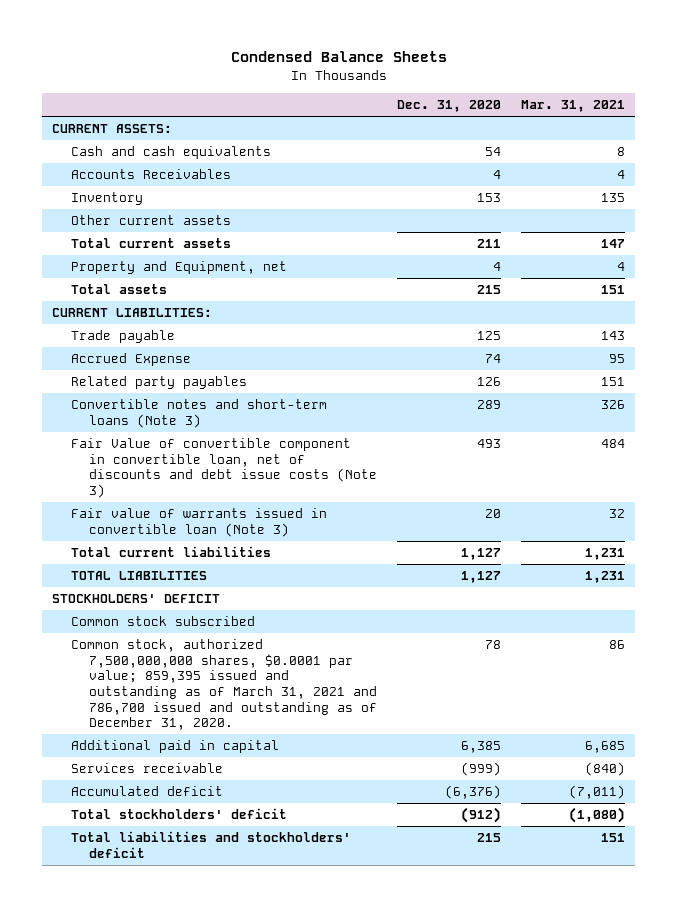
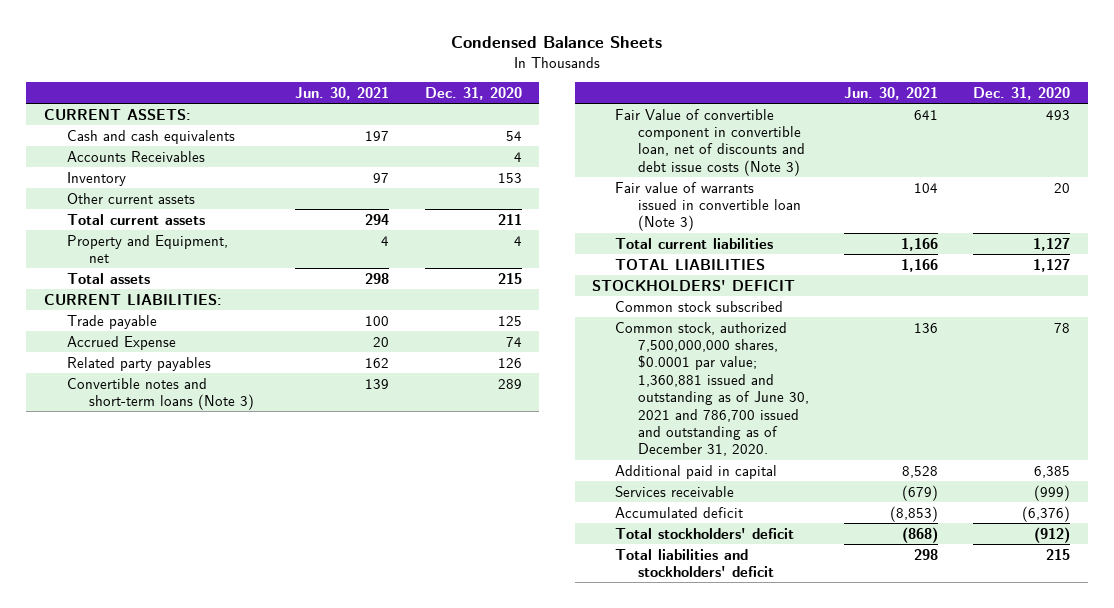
[521,100,626,113] Mar. 31, 2021 -> none
none -> [295,86,390,100] Jun. 30, 2021
[70,639,378,731] Common stock, authorized 7,500,000,000 shares, $0.0001 par value; 859,395 issued and outstanding as of March 31, 2021 and 786,700 issued and outstanding as of December 31, 2020. -> [615,321,810,457] Common stock, authorized 7,500,000,000 shares, $0.0001 par value; 1,360,881 issued and outstanding as of June 30, 2021 and 786,700 issued and outstanding as of December 31, 2020.

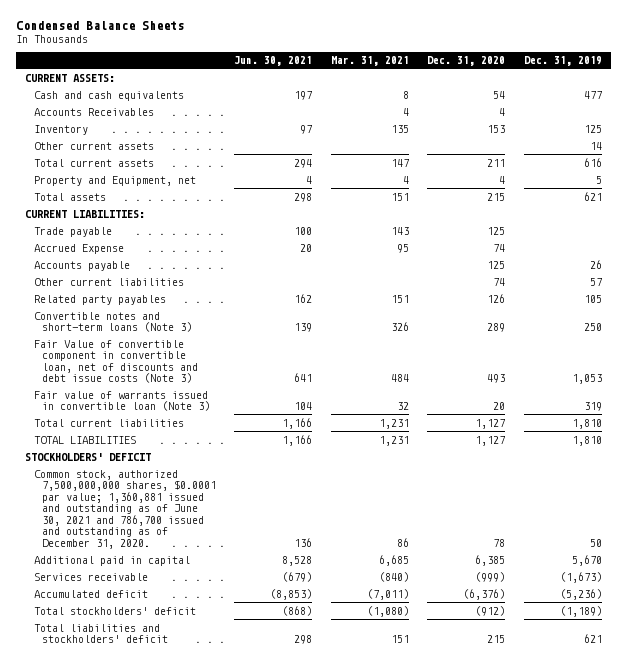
none -> [330,56,409,67] Mar. 31, 2021
none -> [523,56,602,67] Dec. 31, 2019
none -> [33,260,130,271] Accounts payable
none -> [33,277,184,286] Other current liabilities
[615,300,784,312] Common stock subscribed -> none

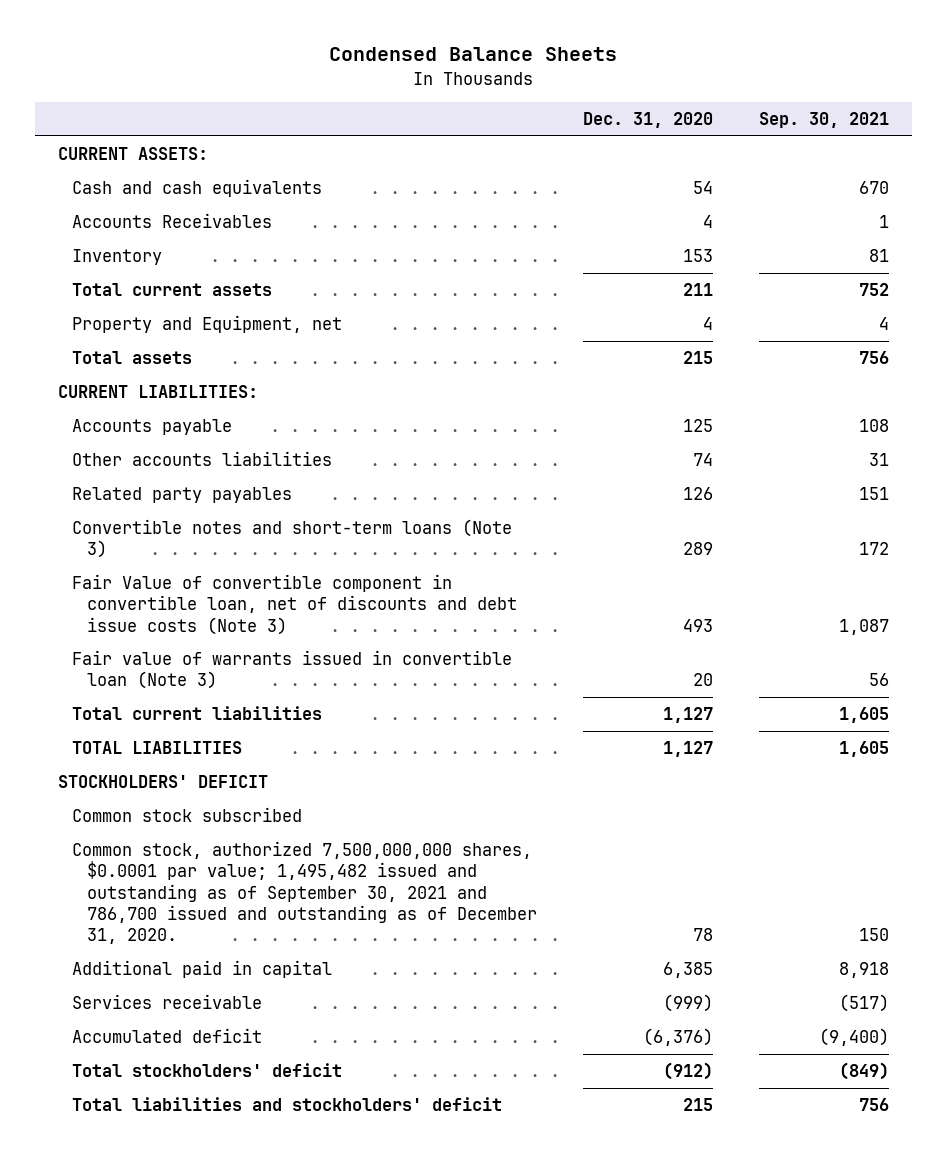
[234,56,313,67] Jun. 30, 2021 -> none
[330,56,409,67] Mar. 31, 2021 -> none
[523,56,602,67] Dec. 31, 2019 -> none
none -> [758,112,889,129] Sep. 30, 2021
[33,141,154,150] Other current assets -> none
[33,226,112,237] Trade payable -> none
[33,243,124,254] Accrued Expense -> none
[33,277,184,286] Other current liabilities -> [72,451,333,467] Other accounts liabilities
none -> [72,807,303,823] Common stock subscribed
[33,469,217,549] Common stock, authorized 7,500,000,000 shares, $0.0001 par value; 1,360,881 issued and outstanding as of June 30, 2021 and 786,700 issued and outstanding as of December 31, 2020. -> [72,841,537,944] Common stock, authorized 7,500,000,000 shares, $0.0001 par value; 1,495,482 issued and outstanding as of September 30, 2021 and 786,700 issued and outstanding as of December 31, 2020.

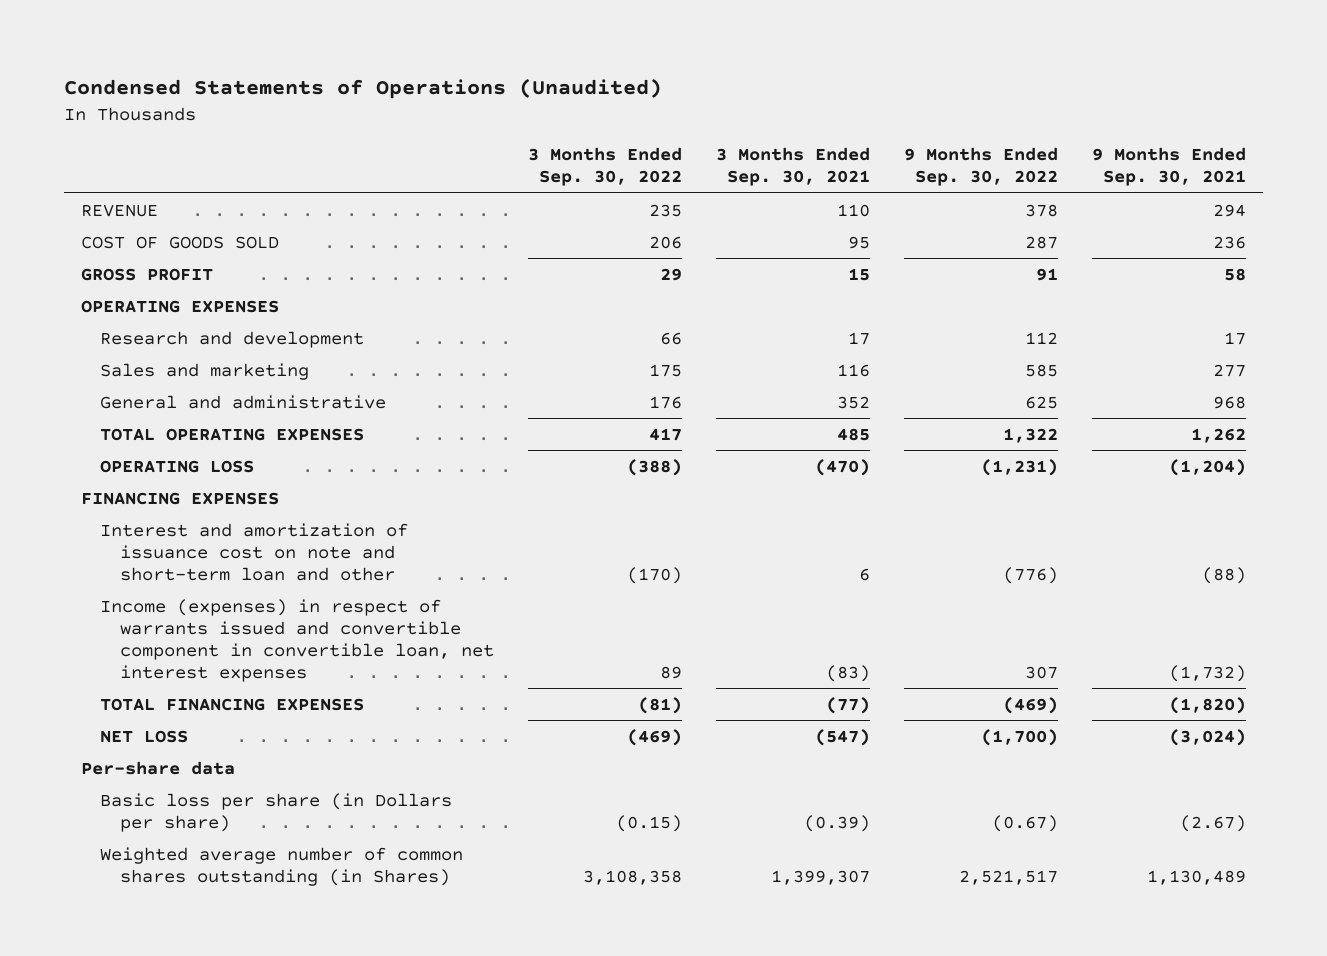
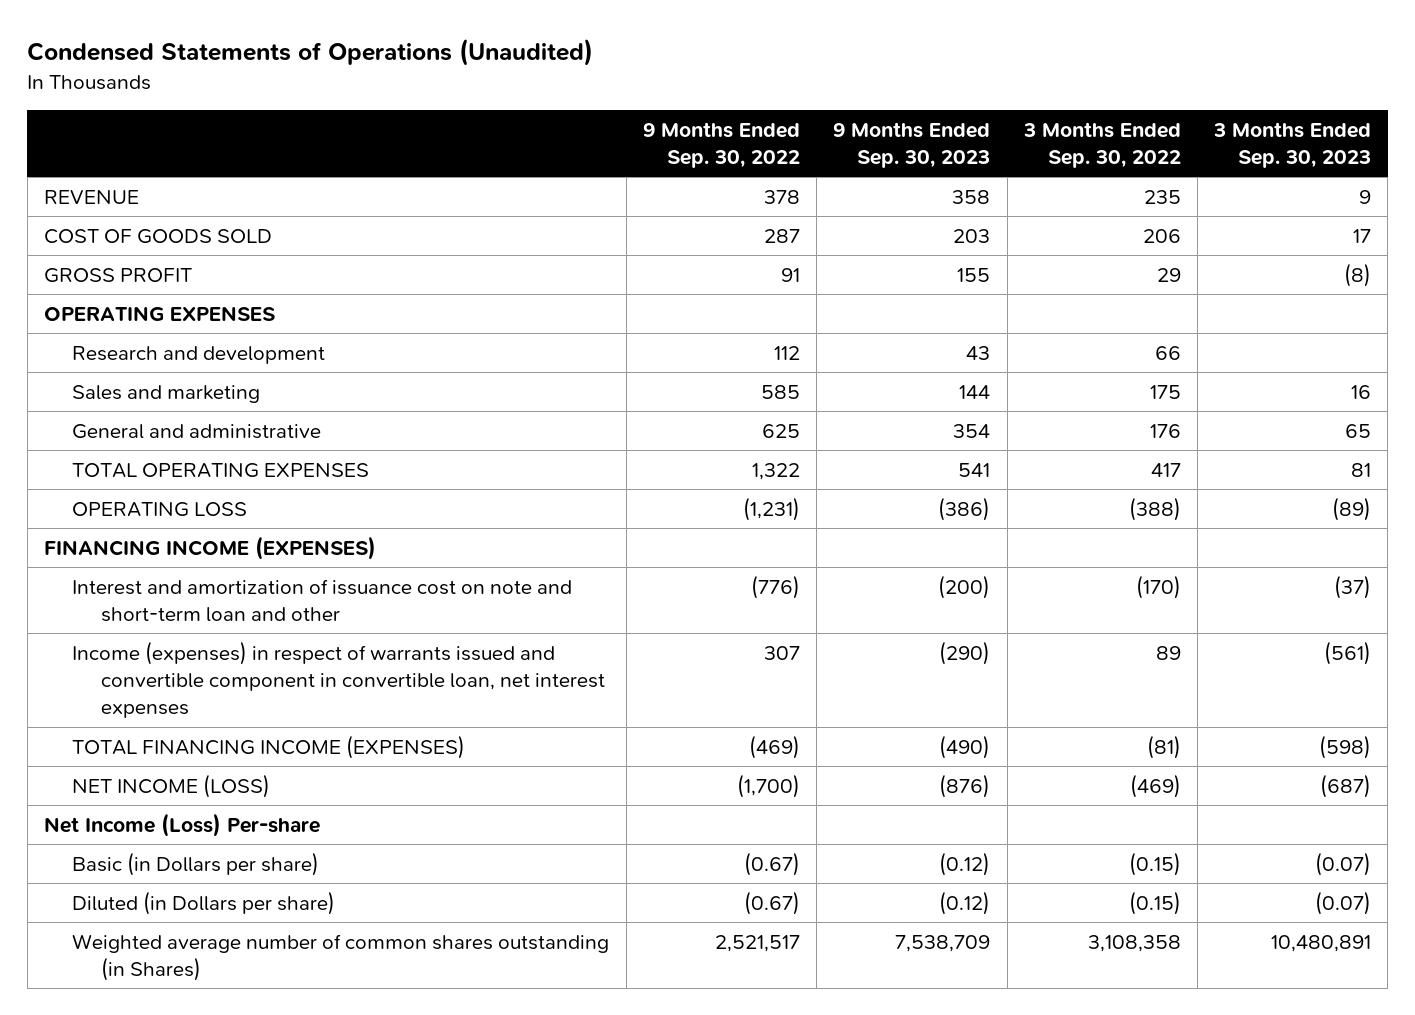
[715,147,870,187] 3 Months Ended Sep. 30, 2021 -> none
[1091,147,1246,187] 9 Months Ended Sep. 30, 2021 -> none
none -> [833,121,991,168] 9 Months Ended Sep. 30, 2023
none -> [1213,121,1372,168] 3 Months Ended Sep. 30, 2023
[81,491,280,505] FINANCING EXPENSES -> [43,535,376,560] FINANCING INCOME (EXPENSES)
[81,760,236,775] Per-share data -> none
[100,697,365,711] TOTAL FINANCING EXPENSES -> [72,734,466,759] TOTAL FINANCING INCOME (EXPENSES)
[100,729,189,743] NET LOSS -> [72,773,271,798] NET INCOME (LOSS)
none -> [43,812,320,837] Net Income (Loss) Per-share
[100,792,453,832] Basic loss per share (in Dollars per share) -> [72,851,320,876] Basic (in Dollars per share)
none -> [72,890,336,915] Diluted (in Dollars per share)

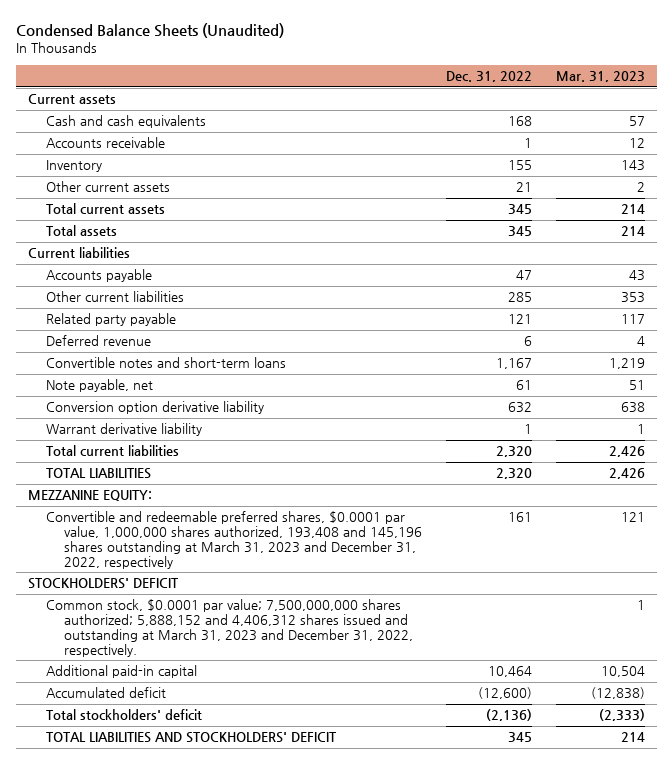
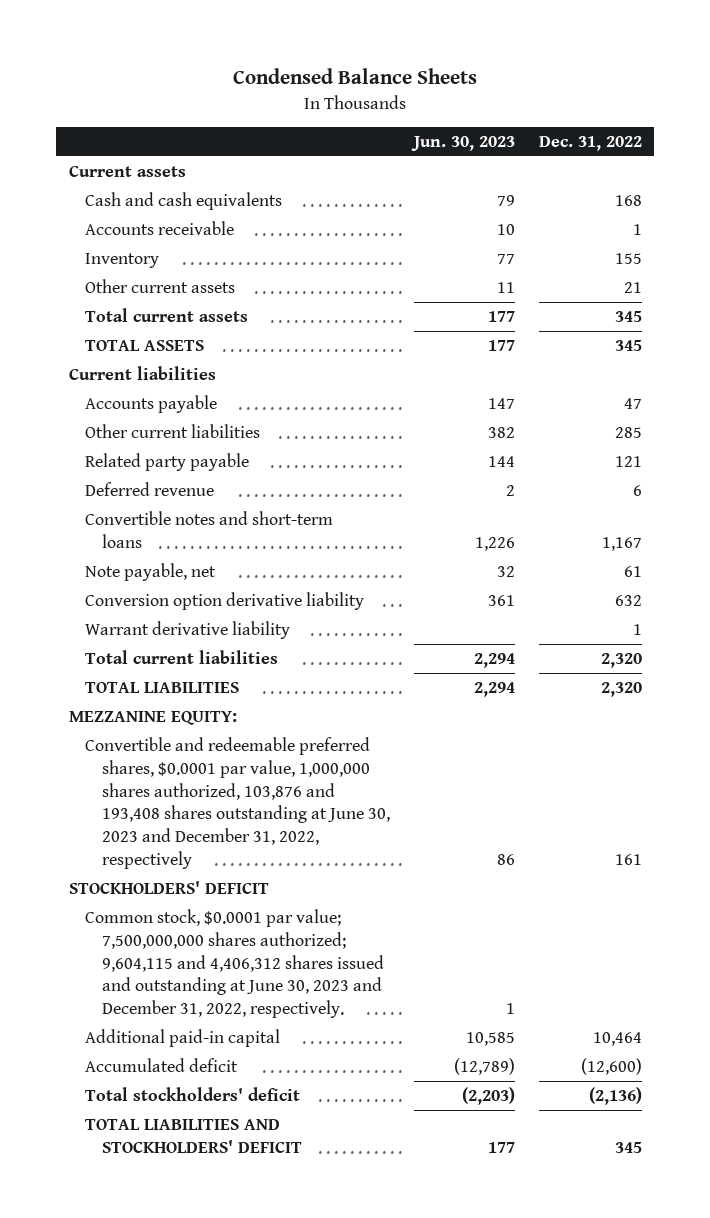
[15,23,284,39] Condensed Balance Sheets (Unaudited) -> [233,68,478,85] Condensed Balance Sheets
[555,71,645,83] Mar. 31, 2023 -> none
none -> [410,135,515,151] Jun. 30, 2023
[45,225,117,237] Total assets -> [85,340,205,352] TOTAL ASSETS
[45,511,422,570] Convertible and redeemable preferred shares, $0.0001 par value, 1,000,000 shares authorized, 193,408 and 145,196 shares outstanding at March 31, 2023 and December 31, 2022, respectively -> [85,737,390,869] Convertible and redeemable preferred shares, $0.0001 par value, 1,000,000 shares authorized, 103,876 and 193,408 shares outstanding at June 30, 2023 and December 31, 2022, respectively
[45,599,413,658] Common stock, $0.0001 par value; 7,500,000,000 shares authorized; 5,888,152 and 4,406,312 shares issued and outstanding at March 31, 2023 and December 31, 2022, respectively. -> [85,909,384,1018] Common stock, $0.0001 par value; 7,500,000,000 shares authorized; 9,604,115 and 4,406,312 shares issued and outstanding at June 30, 2023 and December 31, 2022, respectively.

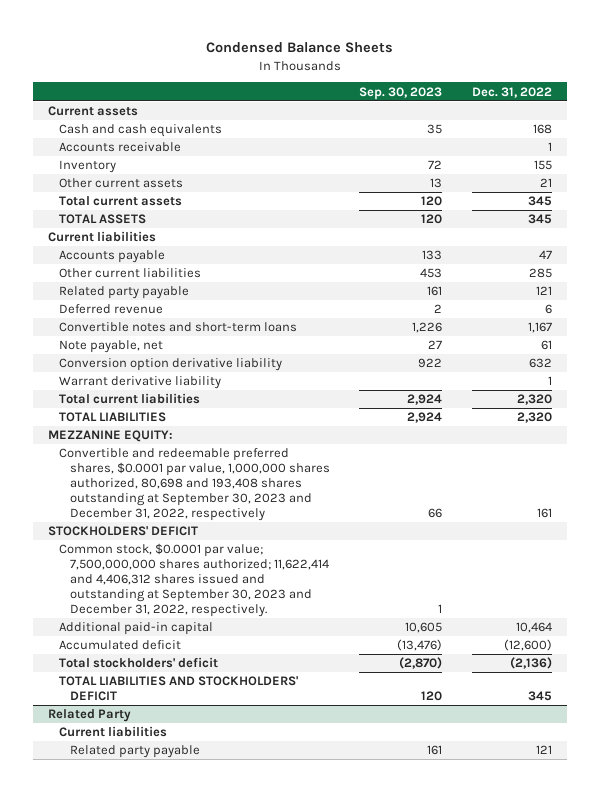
[410,135,515,151] Jun. 30, 2023 -> none
none -> [359,86,443,100] Sep. 30, 2023
[85,737,390,869] Convertible and redeemable preferred shares, $0.0001 par value, 1,000,000 shares authorized, 103,876 and 193,408 shares outstanding at June 30, 2023 and December 31, 2022, respectively -> [58,448,330,522] Convertible and redeemable preferred shares, $0.0001 par value, 1,000,000 shares authorized, 80,698 and 193,408 shares outstanding at September 30, 2023 and December 31, 2022, respectively
[85,909,384,1018] Common stock, $0.0001 par value; 7,500,000,000 shares authorized; 9,604,115 and 4,406,312 shares issued and outstanding at June 30, 2023 and December 31, 2022, respectively. -> [58,543,329,618] Common stock, $0.0001 par value; 7,500,000,000 shares authorized; 11,622,414 and 4,406,312 shares issued and outstanding at September 30, 2023 and December 31, 2022, respectively.
none -> [47,709,131,723] Related Party
none -> [58,726,167,738] Current liabilities
none -> [69,745,200,759] Related party payable

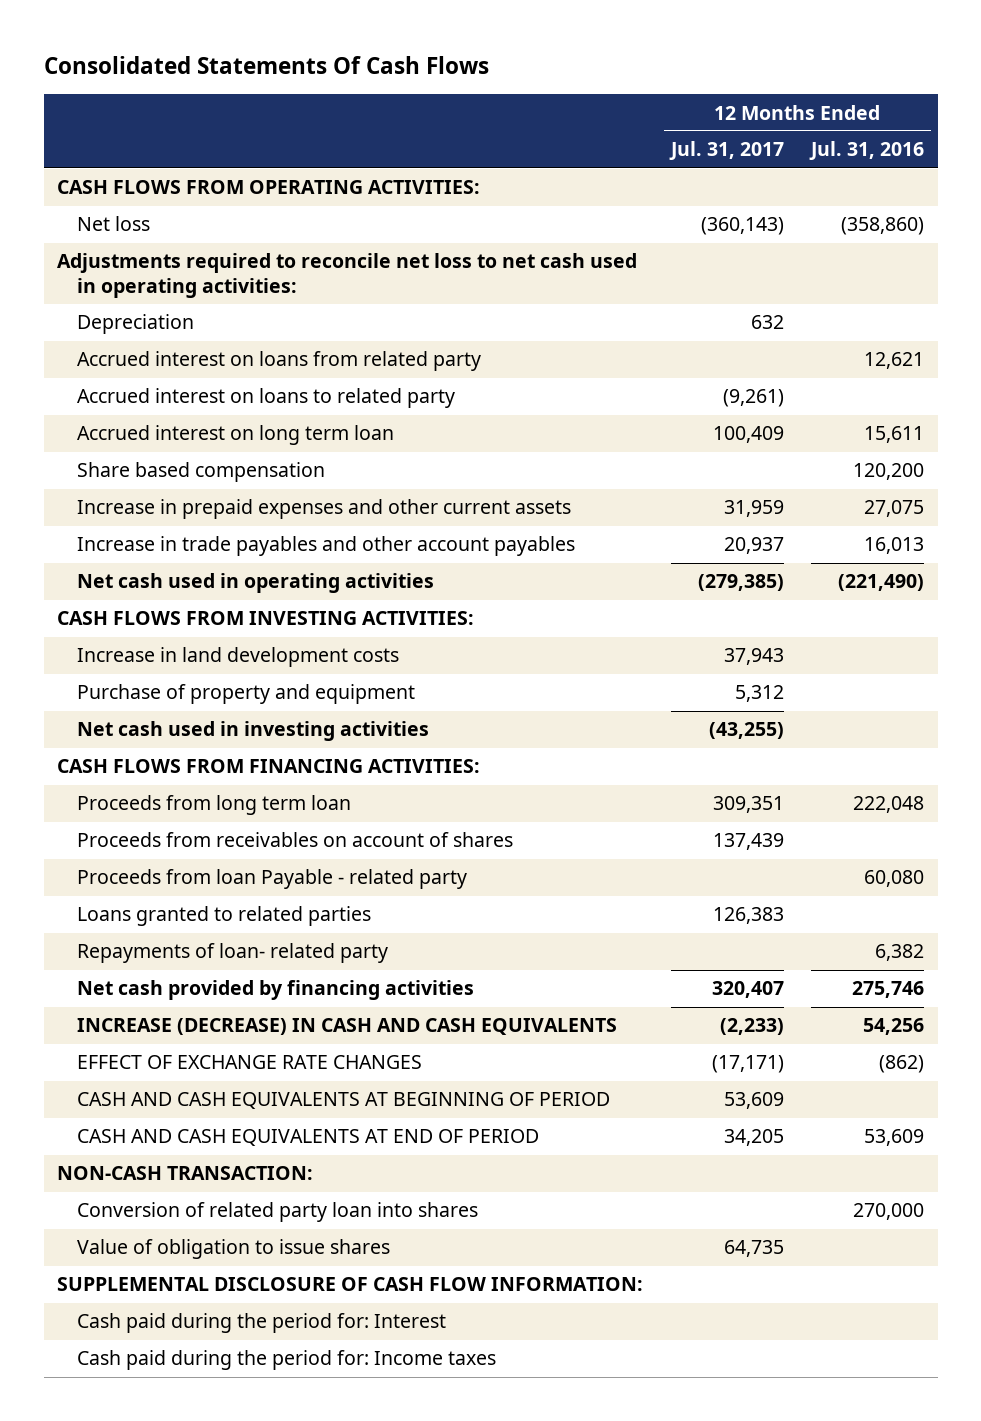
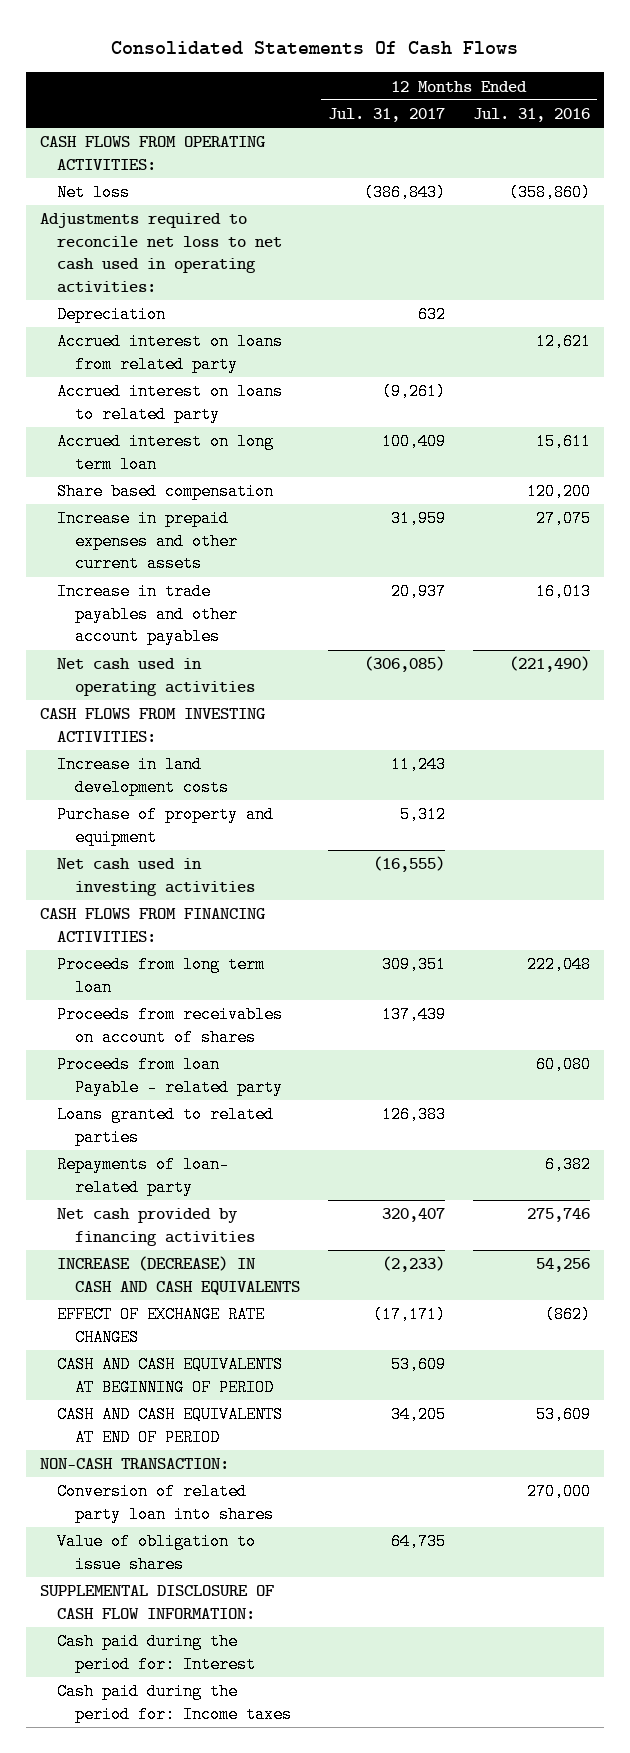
[700,217,784,236] (360,143) -> [363,184,446,202] (386,843)
[697,574,784,592] (279,385) -> [363,656,445,673] (306,085)
[723,648,784,666] 37,943 -> [390,756,446,774] 11,243
[708,722,784,740] (43,255) -> [372,856,445,873] (16,555)

